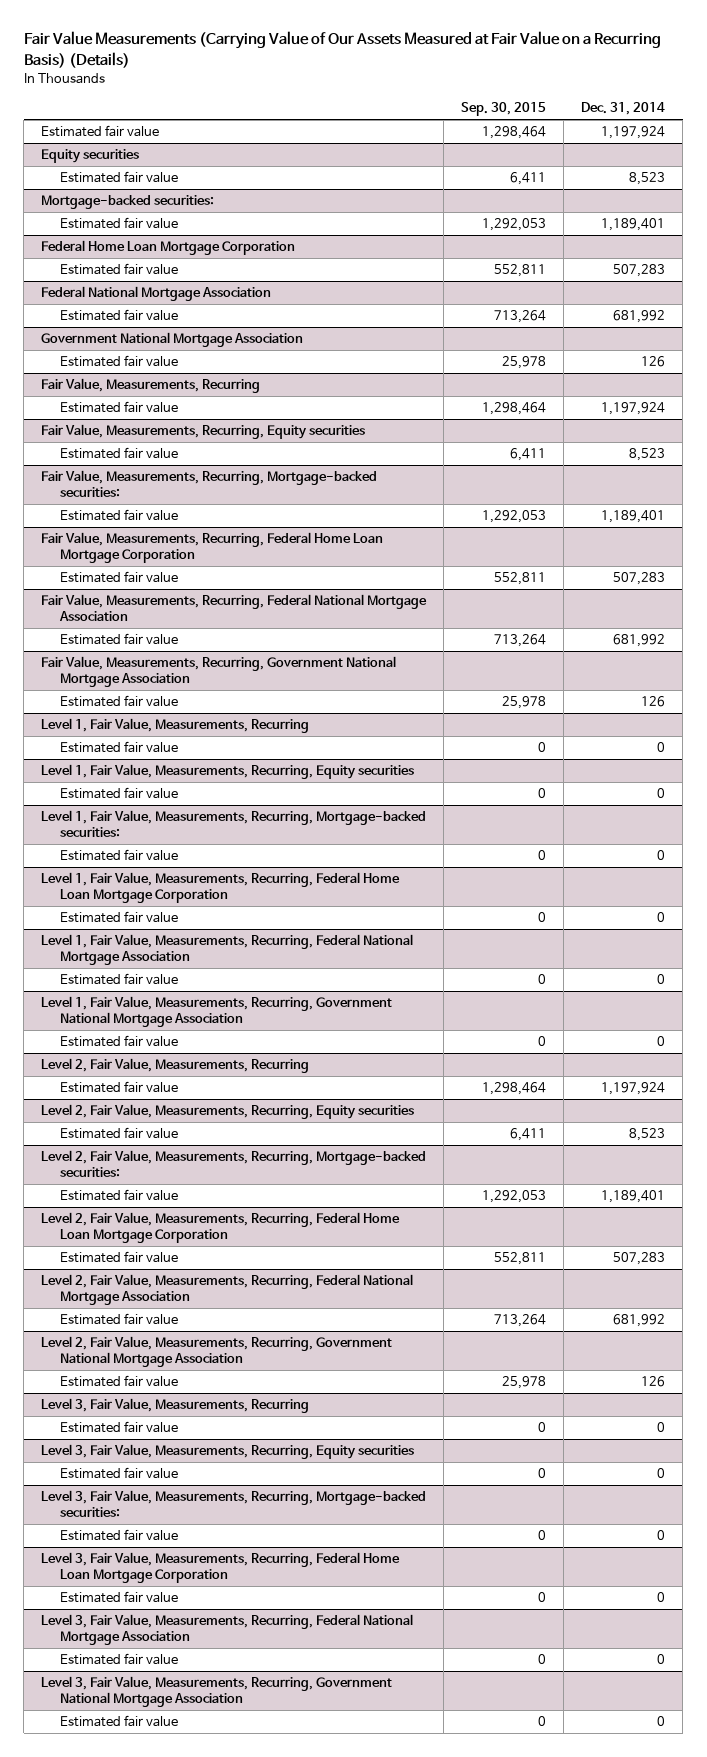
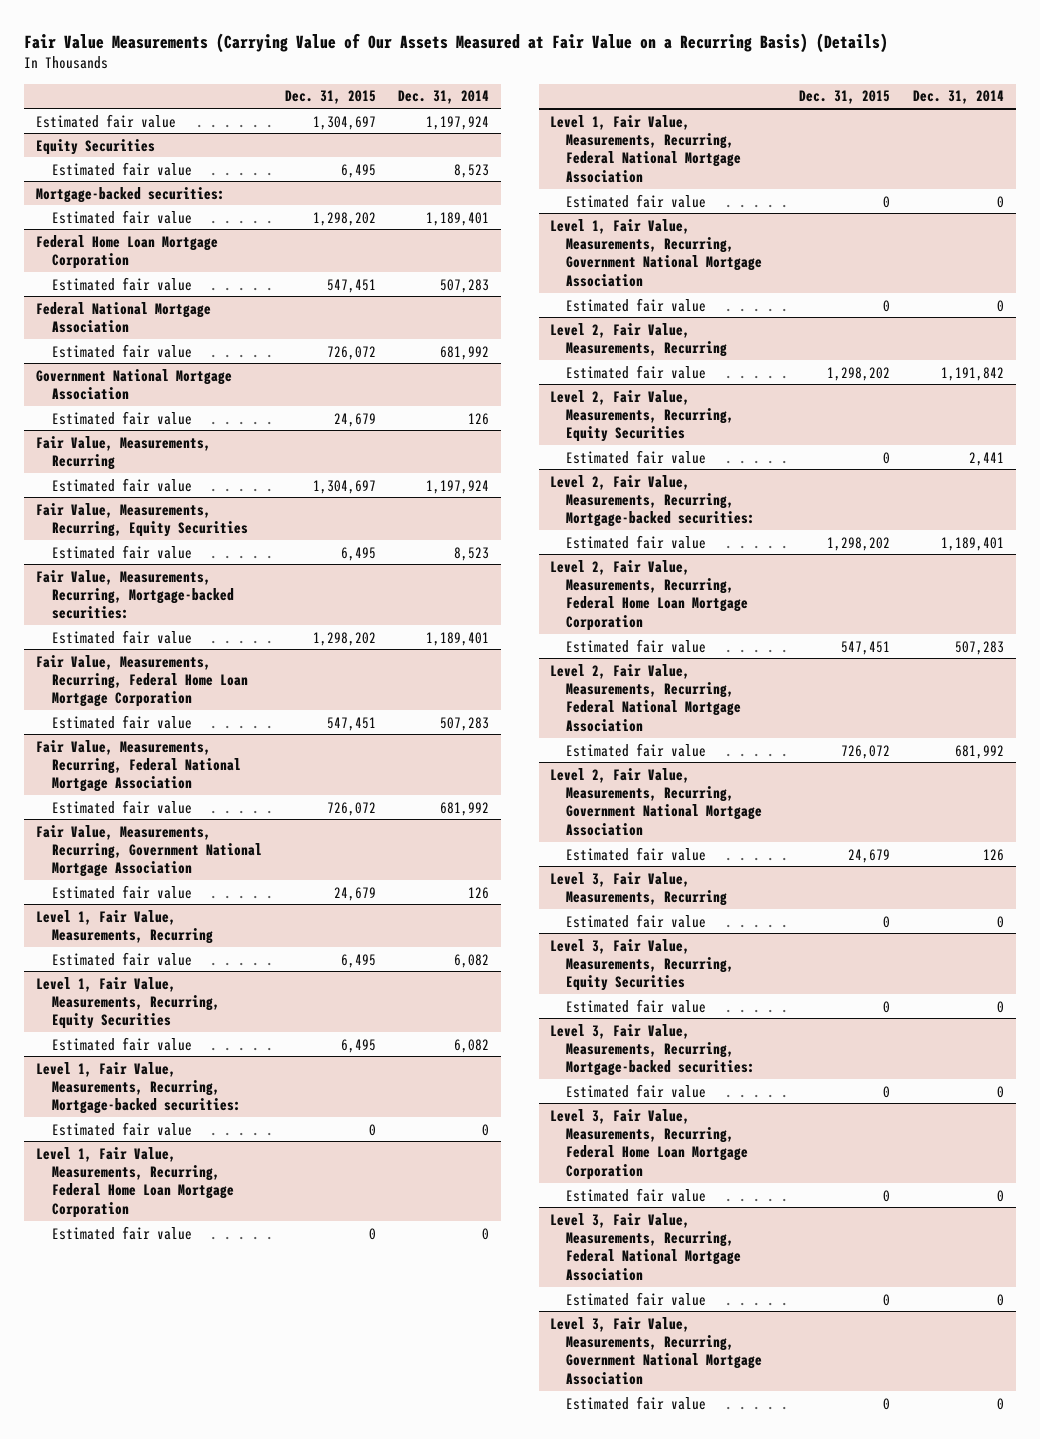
[461,102,547,117] Sep. 30, 2015 -> none
none -> [284,90,376,105] Dec. 31, 2015
[41,149,140,164] Equity securities -> [35,138,155,155] Equity Securities
[41,424,366,440] Fair Value, Measurements, Recurring, Equity securities -> [35,502,248,538] Fair Value, Measurements, Recurring, Equity Securities
[657,742,666,753] 0 -> [454,953,490,968] 6,082
[41,764,415,780] Level 1, Fair Value, Measurements, Recurring, Equity securities -> [35,976,220,1030] Level 1, Fair Value, Measurements, Recurring, Equity Securities
[657,788,666,799] 0 -> [454,1038,490,1053] 6,082
[601,1082,666,1096] 1,197,924 -> [941,366,1005,381] 1,191,842
[41,1104,415,1120] Level 2, Fair Value, Measurements, Recurring, Equity securities -> [550,389,735,443] Level 2, Fair Value, Measurements, Recurring, Equity Securities
[629,1128,666,1142] 8,523 -> [969,451,1005,466] 2,441
[41,1444,415,1460] Level 3, Fair Value, Measurements, Recurring, Equity securities -> [550,938,735,992] Level 3, Fair Value, Measurements, Recurring, Equity Securities

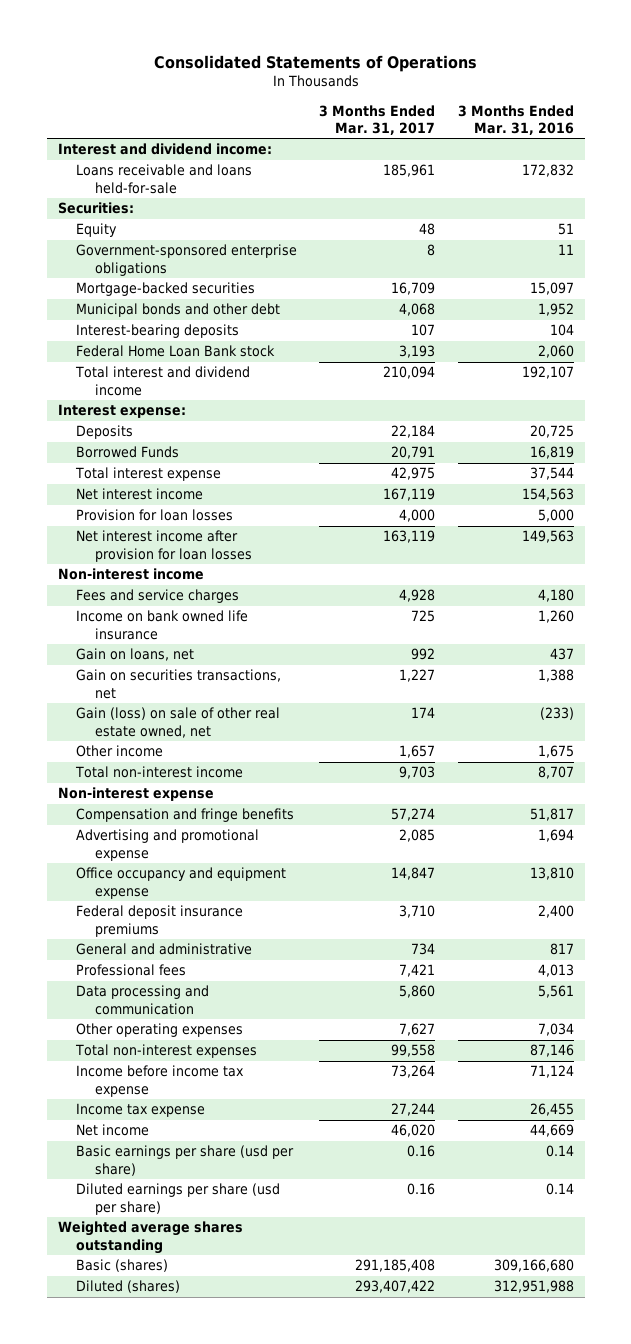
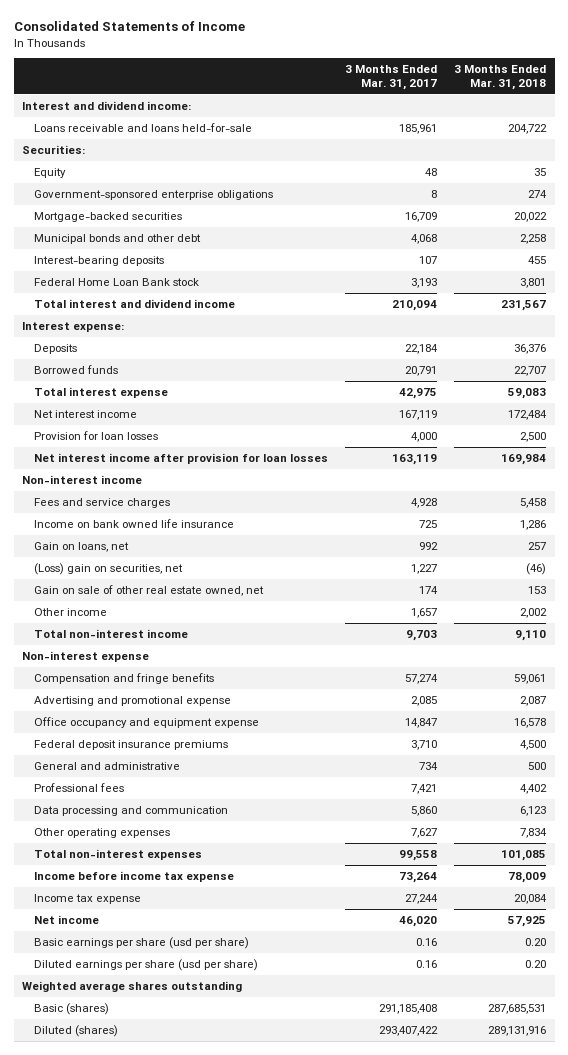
[153,55,477,73] Consolidated Statements of Operations -> [13,21,245,32] Consolidated Statements of Income
[457,104,574,135] 3 Months Ended Mar. 31, 2016 -> none
none -> [454,65,547,90] 3 Months Ended Mar. 31, 2018
[76,446,180,459] Borrowed Funds -> [34,365,119,375] Borrowed funds
[76,669,282,699] Gain on securities transactions, net -> [34,563,184,576] (Loss) gain on securities, net
[76,707,281,738] Gain (loss) on sale of other real estate owned, net -> [34,585,265,597] Gain on sale of other real estate owned, net

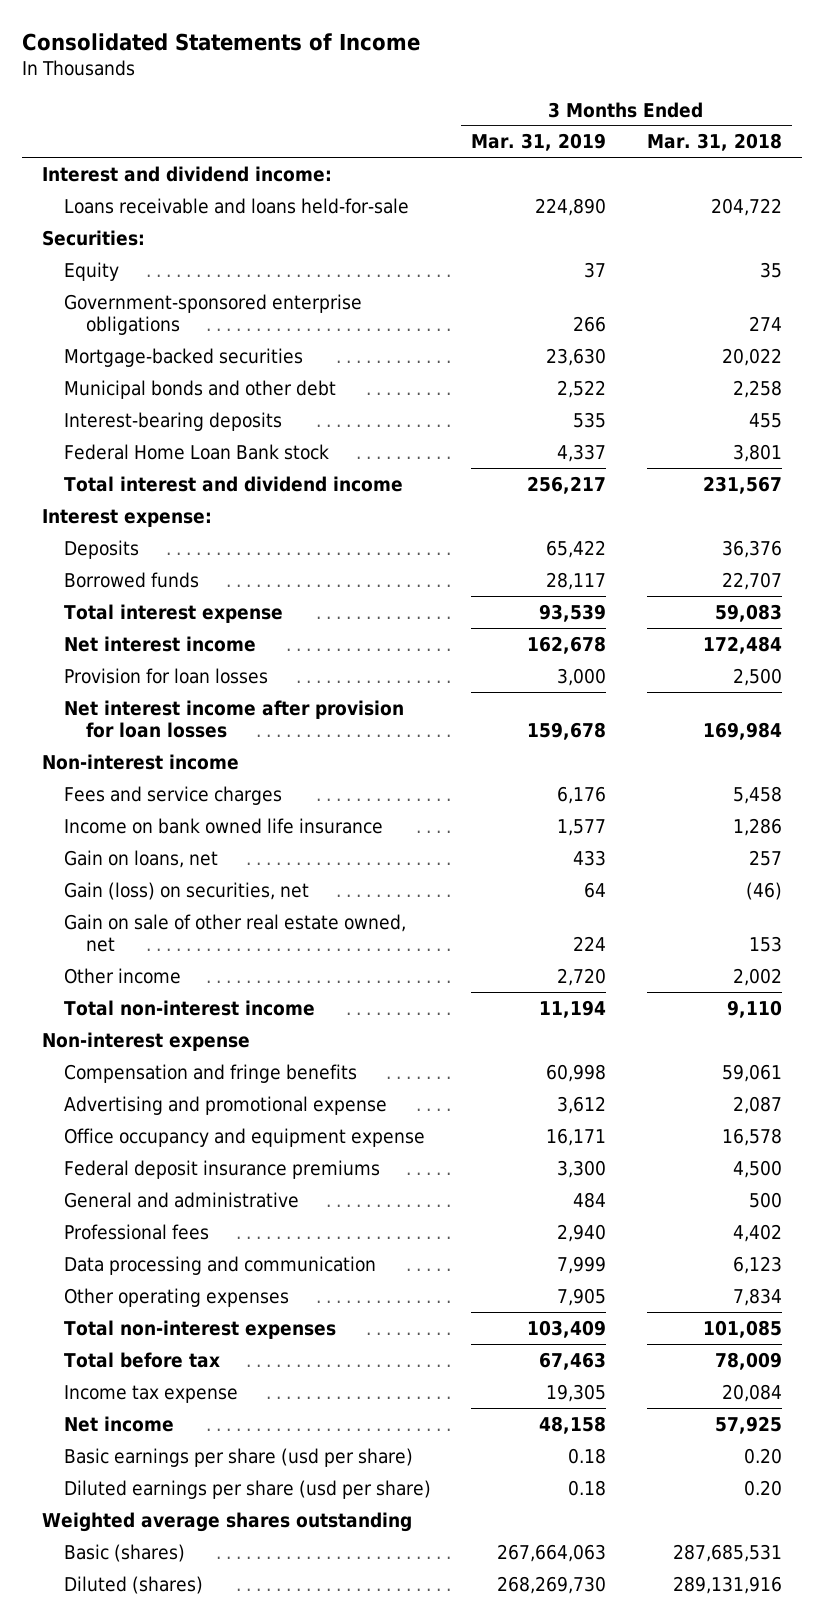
[345,65,438,90] 3 Months Ended Mar. 31, 2017 -> none
none -> [471,133,607,152] Mar. 31, 2019
[34,563,184,576] (Loss) gain on securities, net -> [63,881,309,900] Gain (loss) on securities, net
[34,871,235,883] Income before income tax expense -> [63,1351,220,1368] Total before tax

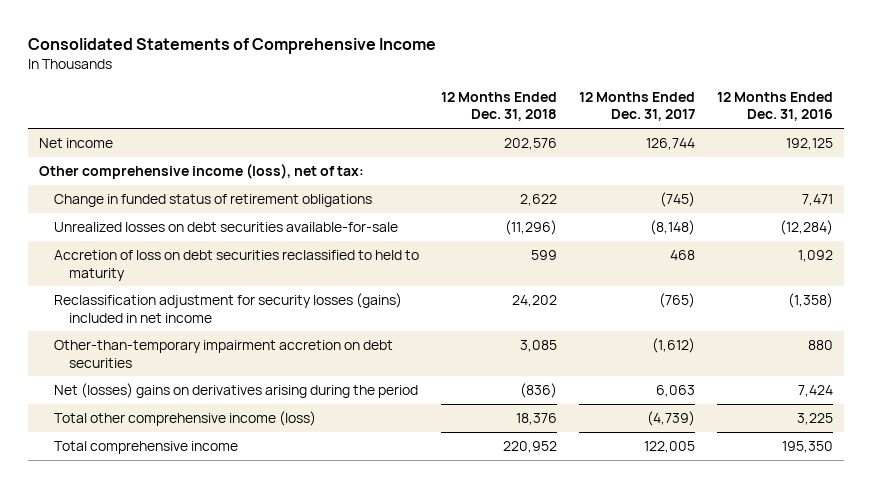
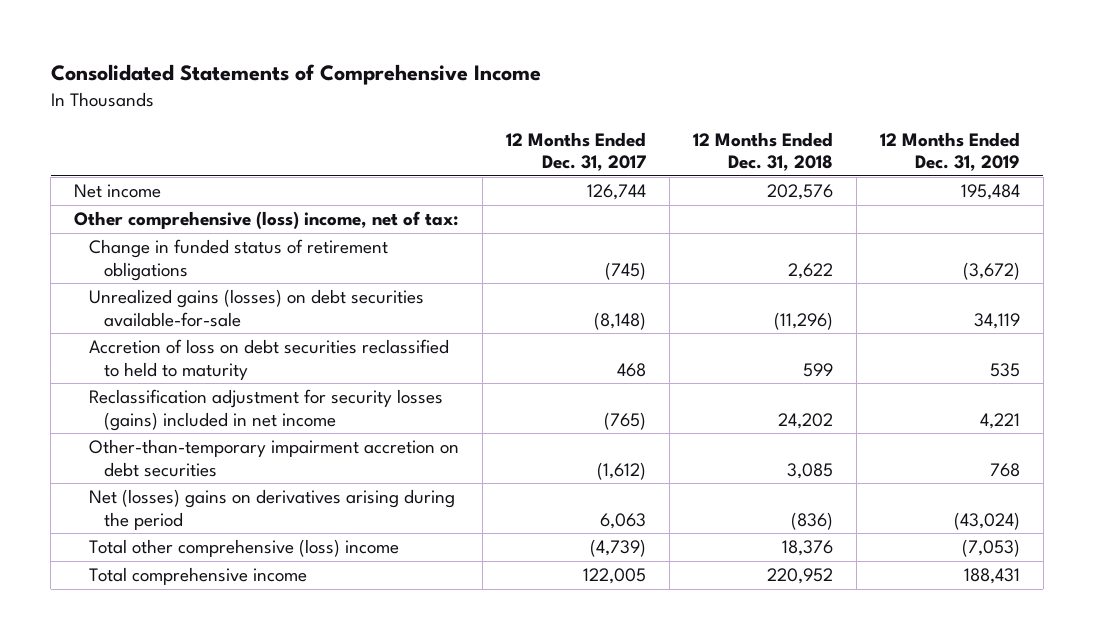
[716,91,833,122] 12 Months Ended Dec. 31, 2016 -> none
none -> [879,131,1020,171] 12 Months Ended Dec. 31, 2019
[38,163,364,179] Other comprehensive income (loss), net of tax: -> [73,211,458,230] Other comprehensive (loss) income, net of tax:
[53,221,398,232] Unrealized losses on debt securities available-for-sale -> [89,289,425,327] Unrealized gains (losses) on debt securities available-for-sale
[53,410,316,426] Total other comprehensive income (loss) -> [89,539,400,558] Total other comprehensive (loss) income

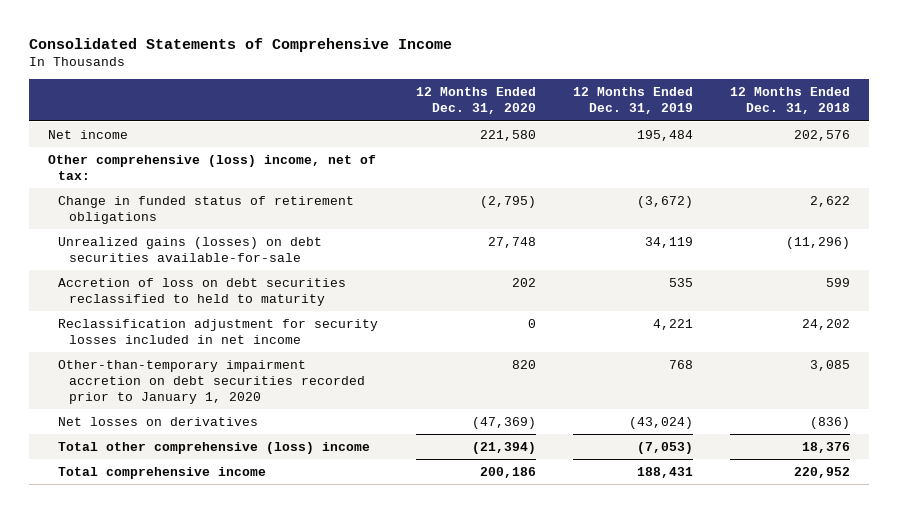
[505,131,646,171] 12 Months Ended Dec. 31, 2017 -> none
none -> [415,87,536,115] 12 Months Ended Dec. 31, 2020
[89,389,444,431] Reclassification adjustment for security losses (gains) included in net income -> [58,318,379,344] Reclassification adjustment for security losses included in net income
[89,439,460,477] Other-than-temporary impairment accretion on debt securities -> [58,359,365,404] Other-than-temporary impairment accretion on debt securities recorded prior to January 1, 2020
[89,489,456,530] Net (losses) gains on derivatives arising during the period -> [58,416,259,426] Net losses on derivatives

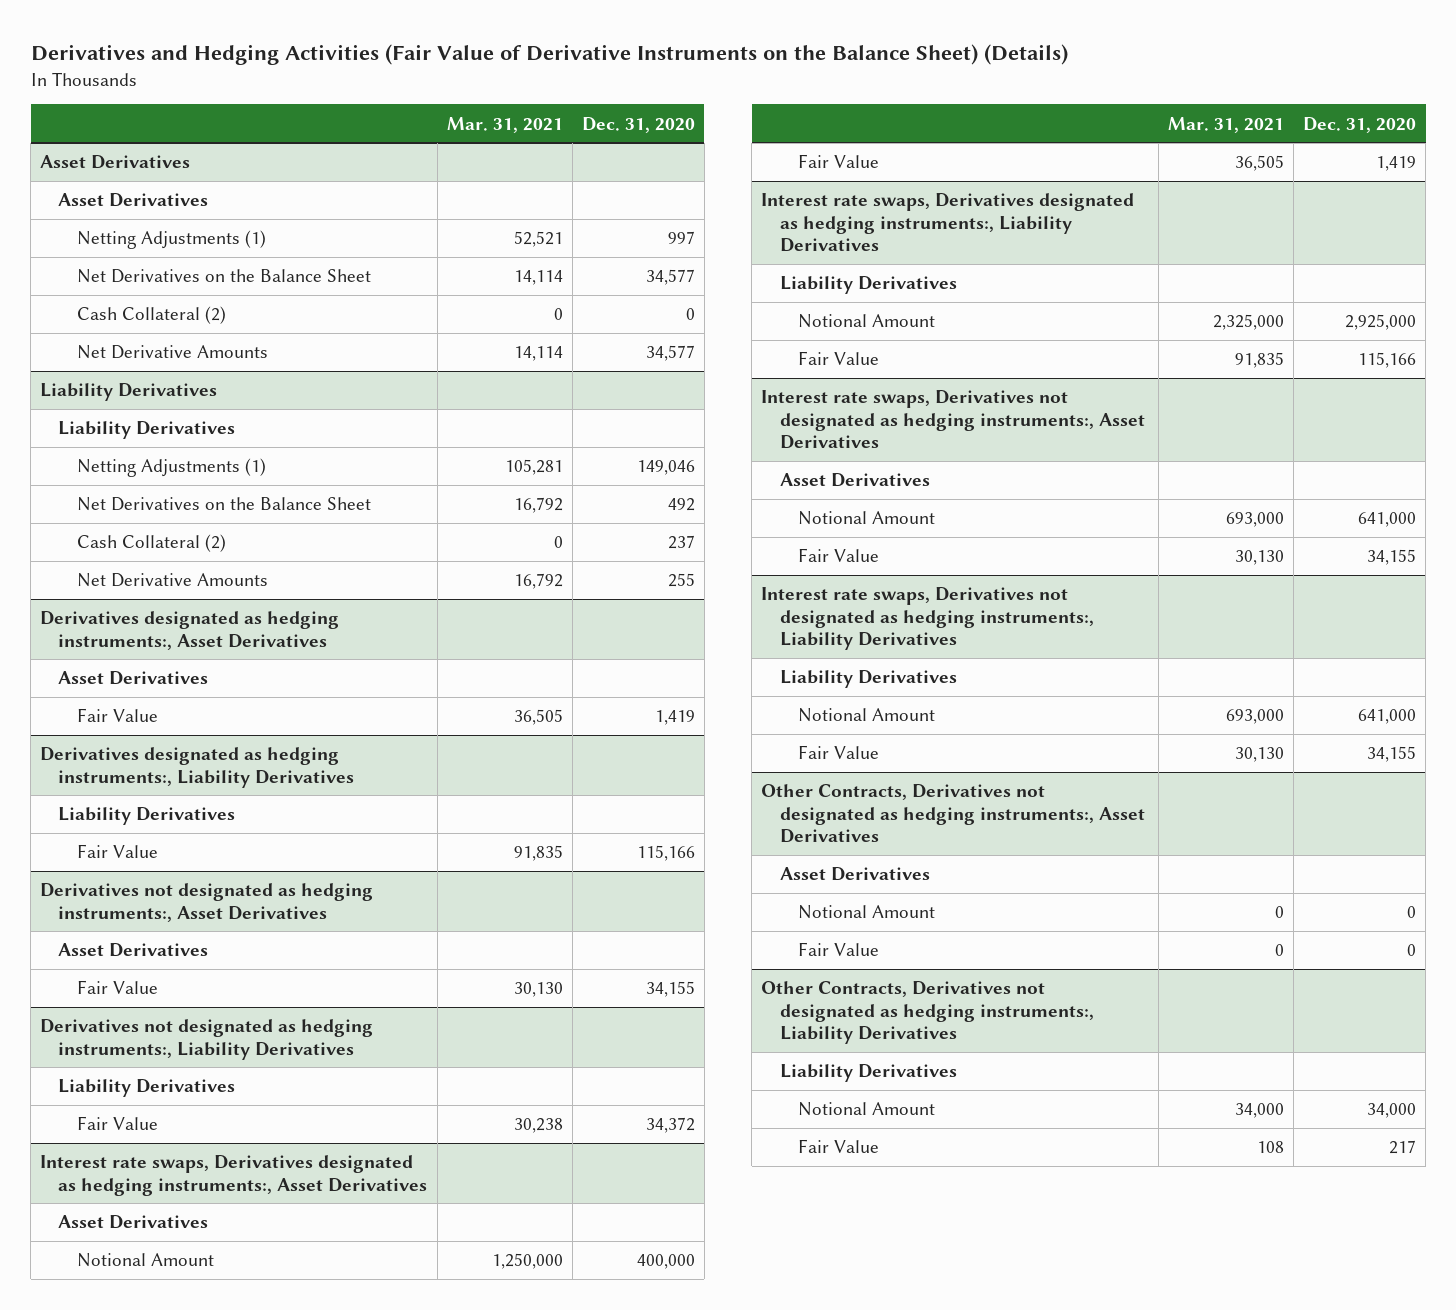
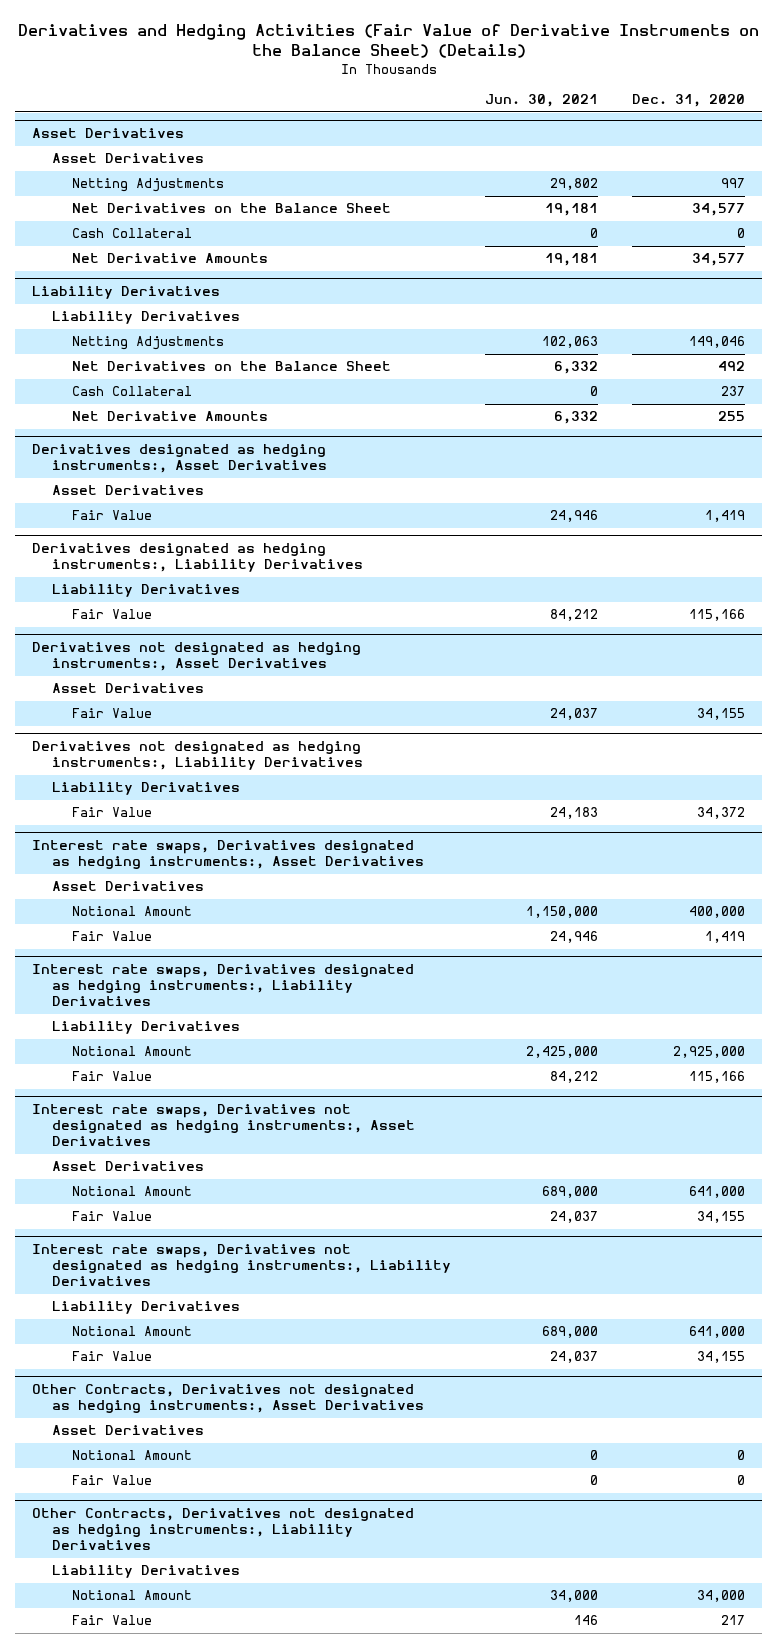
[446,116,563,133] Mar. 31, 2021 -> none
none -> [485,94,599,108] Jun. 30, 2021
[76,230,266,250] Netting Adjustments (1) -> [72,178,225,193] Netting Adjustments
[76,306,226,325] Cash Collateral (2) -> [72,228,193,239] Cash Collateral
[76,458,266,478] Netting Adjustments (1) -> [72,336,225,351] Netting Adjustments
[76,534,226,553] Cash Collateral (2) -> [72,386,193,397] Cash Collateral

